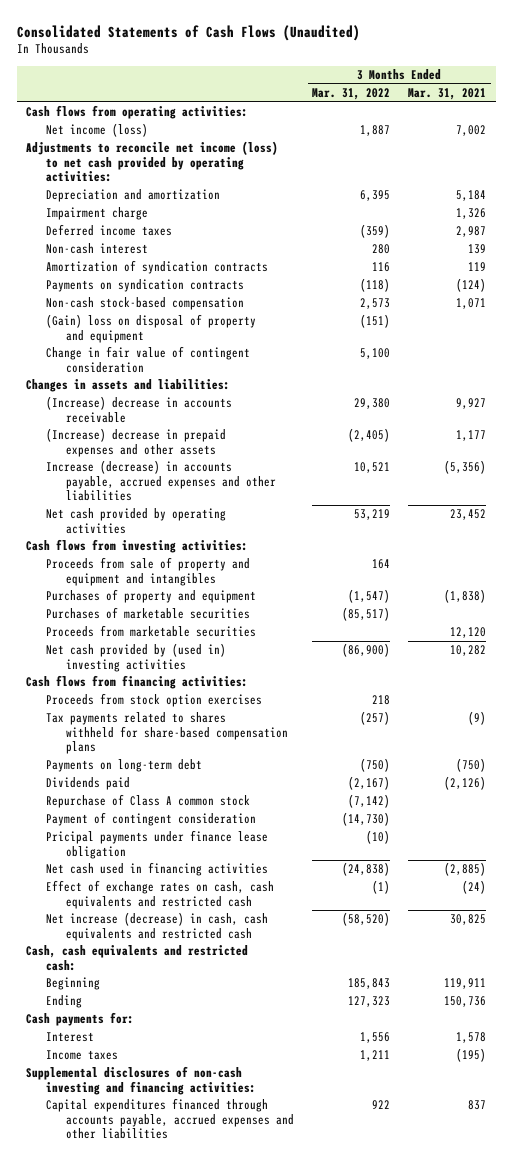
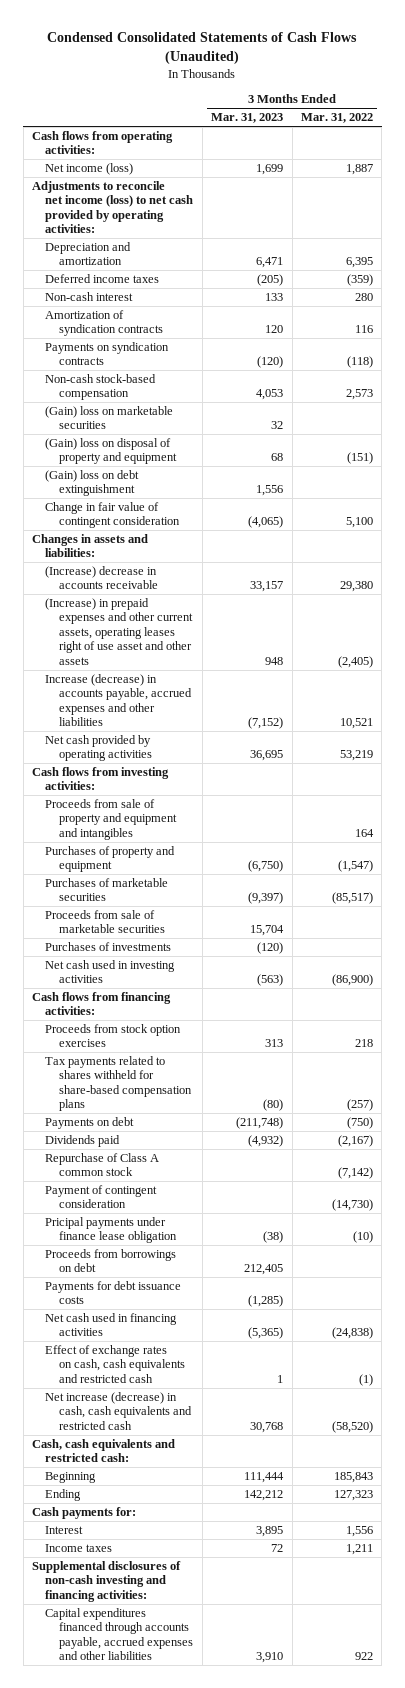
[16,24,360,41] Consolidated Statements of Cash Flows (Unaudited) -> [47,32,358,65] Condensed Consolidated Statements of Cash Flows (Unaudited)
[408,88,487,101] Mar. 31, 2021 -> none
none -> [211,113,284,124] Mar. 31, 2023
[46,207,149,221] Impairment charge -> none
none -> [45,405,174,430] (Gain) loss on marketable securities
none -> [45,469,140,497] (Gain) loss on debt extinguishment
[46,428,227,457] (Increase) decrease in prepaid expenses and other assets -> [45,597,193,665] (Increase) in prepaid expenses and other current assets, operating leases right of use asset and other assets
[46,625,257,638] Proceeds from marketable securities -> [45,909,165,934] Proceeds from sale of marketable securities
none -> [45,941,172,951] Purchases of investments
[46,643,227,672] Net cash provided by (used in) investing activities -> [45,959,176,984] Net cash used in investing activities
[46,759,203,773] Payments on long-term debt -> [45,1116,135,1129] Payments on debt
none -> [45,1248,177,1273] Proceeds from borrowings on debt
none -> [45,1280,182,1305] Payments for debt issuance costs

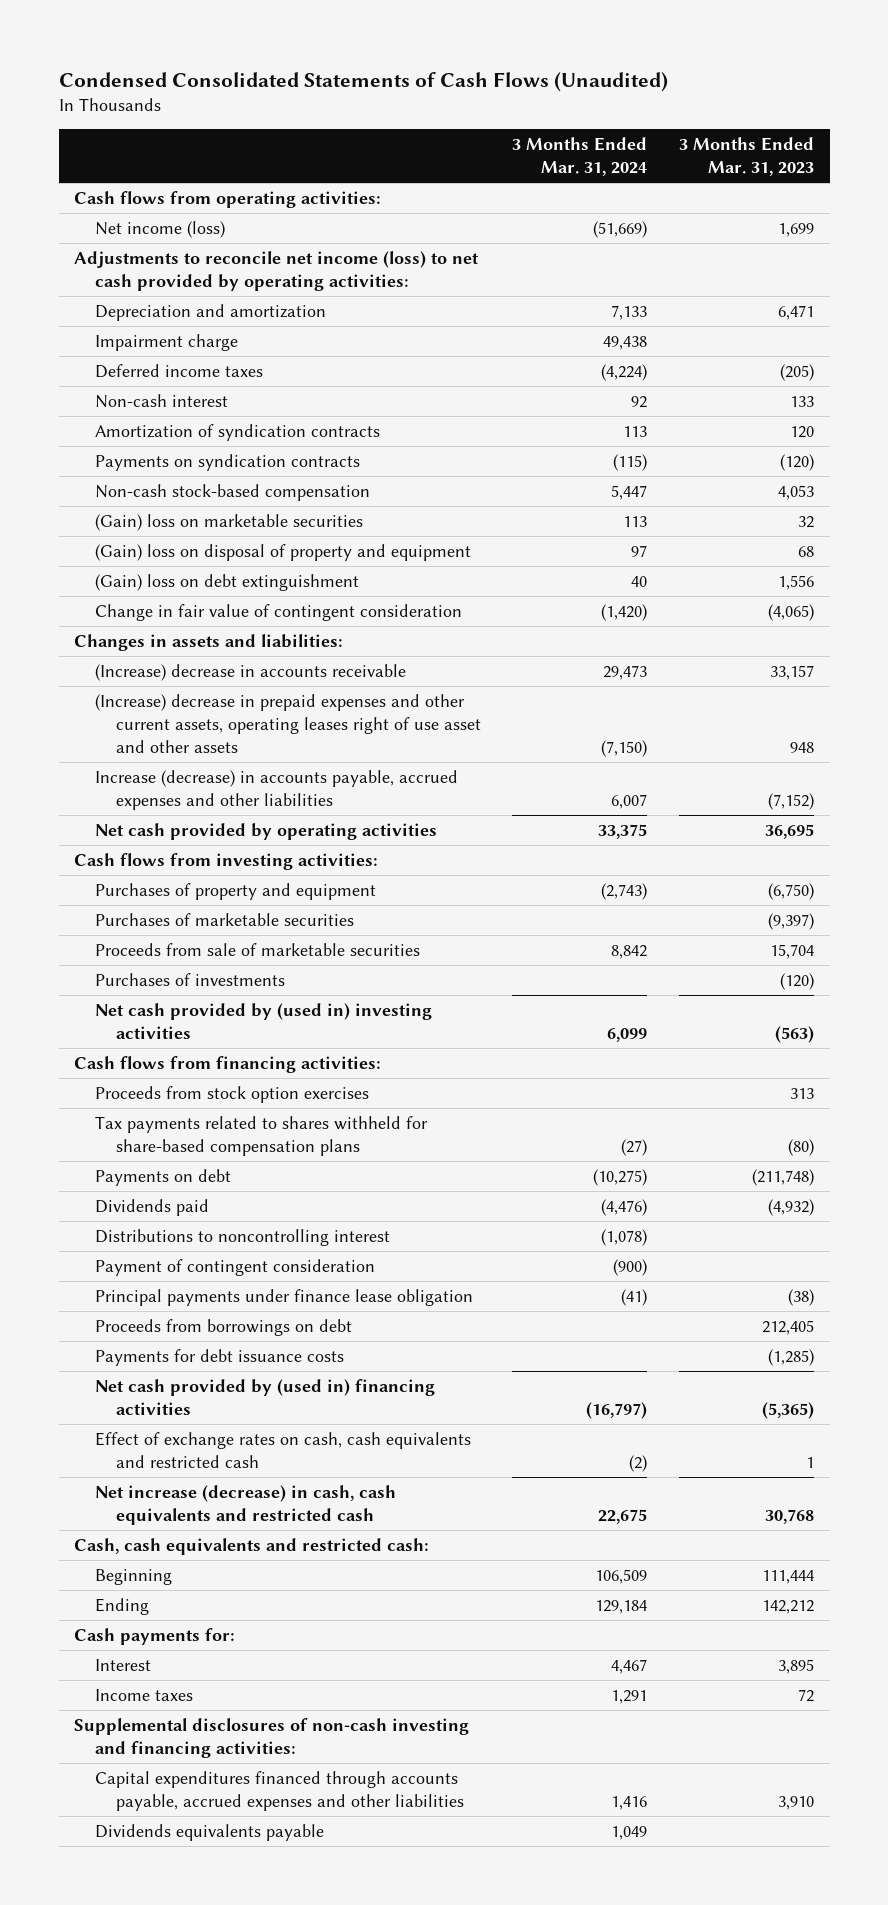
[300,113,373,124] Mar. 31, 2022 -> none
none -> [512,136,648,177] 3 Months Ended Mar. 31, 2024
none -> [95,333,239,351] Impairment charge
[45,597,193,665] (Increase) in prepaid expenses and other current assets, operating leases right of use asset and other assets -> [95,693,481,754] (Increase) decrease in prepaid expenses and other current assets, operating leases right of use asset and other assets
[45,798,177,840] Proceeds from sale of property and equipment and intangibles -> none
[45,959,176,984] Net cash used in investing activities -> [95,1002,433,1039] Net cash provided by (used in) investing activities
[45,1152,160,1177] Repurchase of Class A common stock -> none
none -> [95,1228,391,1246] Distributions to noncontrolling interest
[45,1216,177,1244] Pricipal payments under finance lease obligation -> [95,1288,474,1306] Principal payments under finance lease obligation
[45,1312,178,1337] Net cash used in financing activities -> [95,1378,436,1415] Net cash provided by (used in) financing activities
none -> [95,1823,325,1841] Dividends equivalents payable

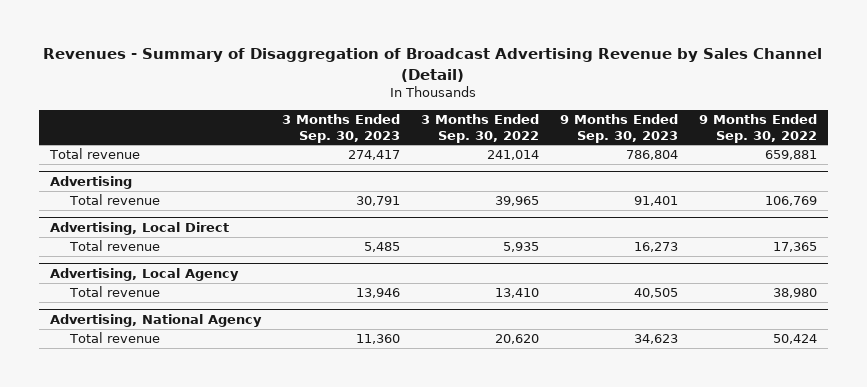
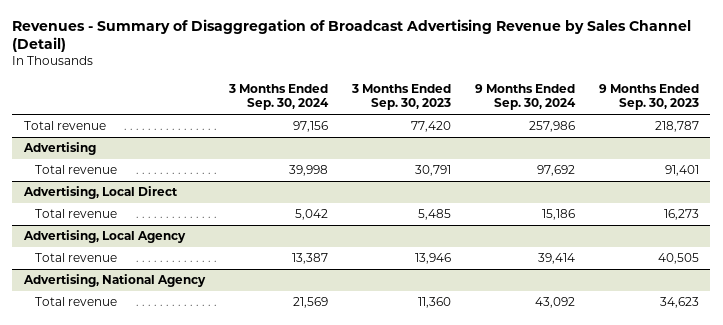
[420,114,539,143] 3 Months Ended Sep. 30, 2022 -> none
[699,114,818,143] 9 Months Ended Sep. 30, 2022 -> none
none -> [227,83,329,111] 3 Months Ended Sep. 30, 2024
none -> [474,83,576,111] 9 Months Ended Sep. 30, 2024
[347,150,400,161] 274,417 -> [410,121,451,133] 77,420
[626,150,679,161] 786,804 -> [654,121,699,133] 218,787

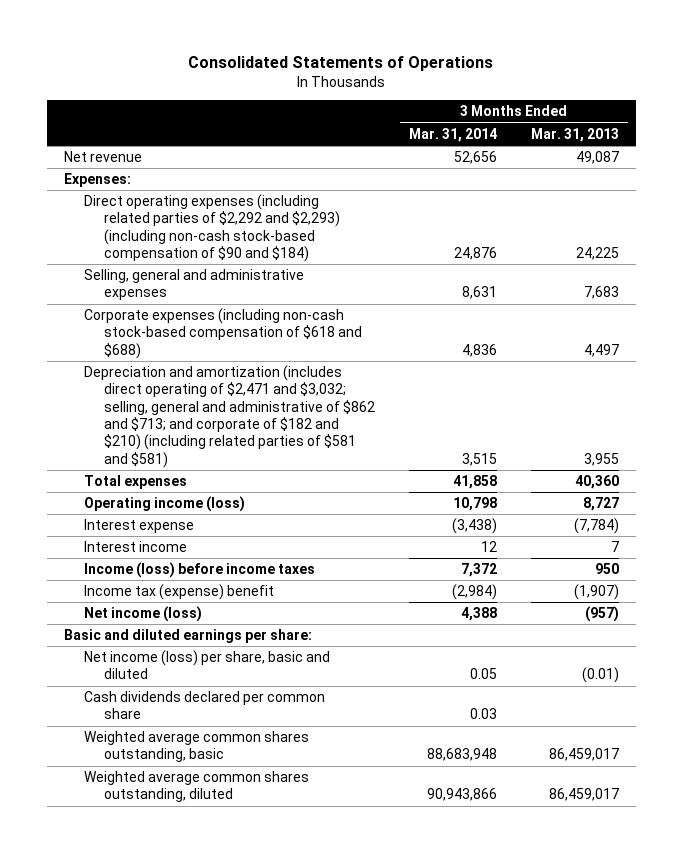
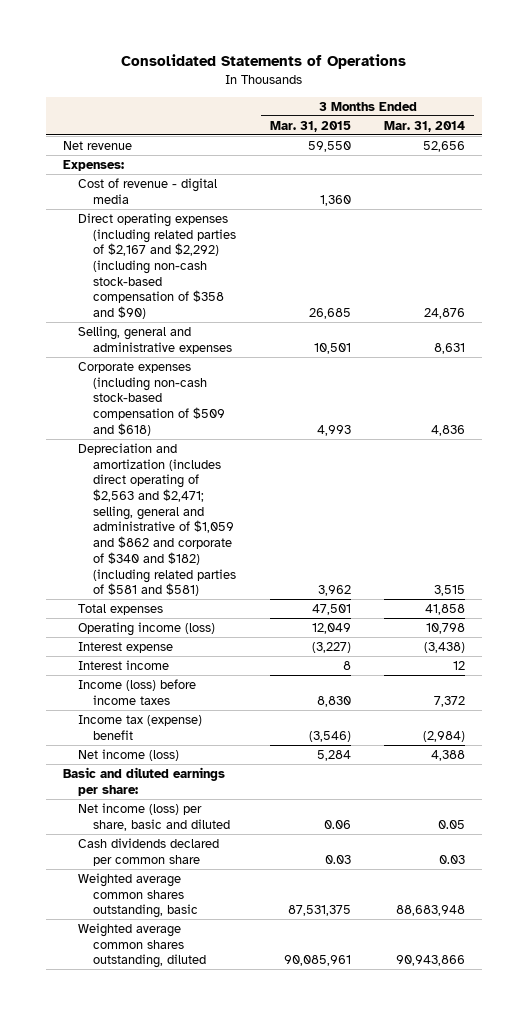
[530,127,619,142] Mar. 31, 2013 -> none
none -> [269,120,351,132] Mar. 31, 2015
none -> [77,177,217,204] Cost of revenue - digital media
[83,194,340,263] Direct operating expenses (including related parties of $2,292 and $2,293) (including non-cash stock-based compensation of $90 and $184) -> [77,212,237,320] Direct operating expenses (including related parties of $2,167 and $2,292) (including non-cash stock-based compensation of $358 and $90)
[83,308,362,359] Corporate expenses (including non-cash stock-based compensation of $618 and $688) -> [77,361,226,436] Corporate expenses (including non-cash stock-based compensation of $509 and $618)
[83,365,375,468] Depreciation and amortization (includes direct operating of $2,471 and $3,032; selling, general and administrative of $862 and $713; and corporate of $182 and $210) (including related parties of $581 and $581) -> [77,442,237,597] Depreciation and amortization (includes direct operating of $2,563 and $2,471; selling, general and administrative of $1,059 and $862 and corporate of $340 and $182) (including related parties of $581 and $581)

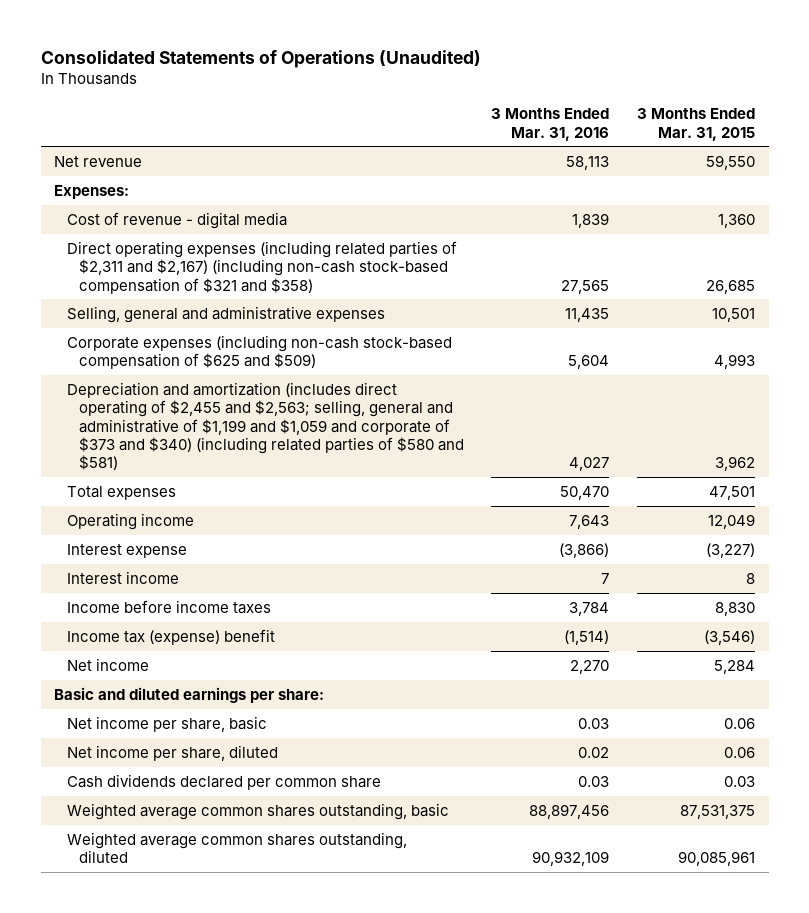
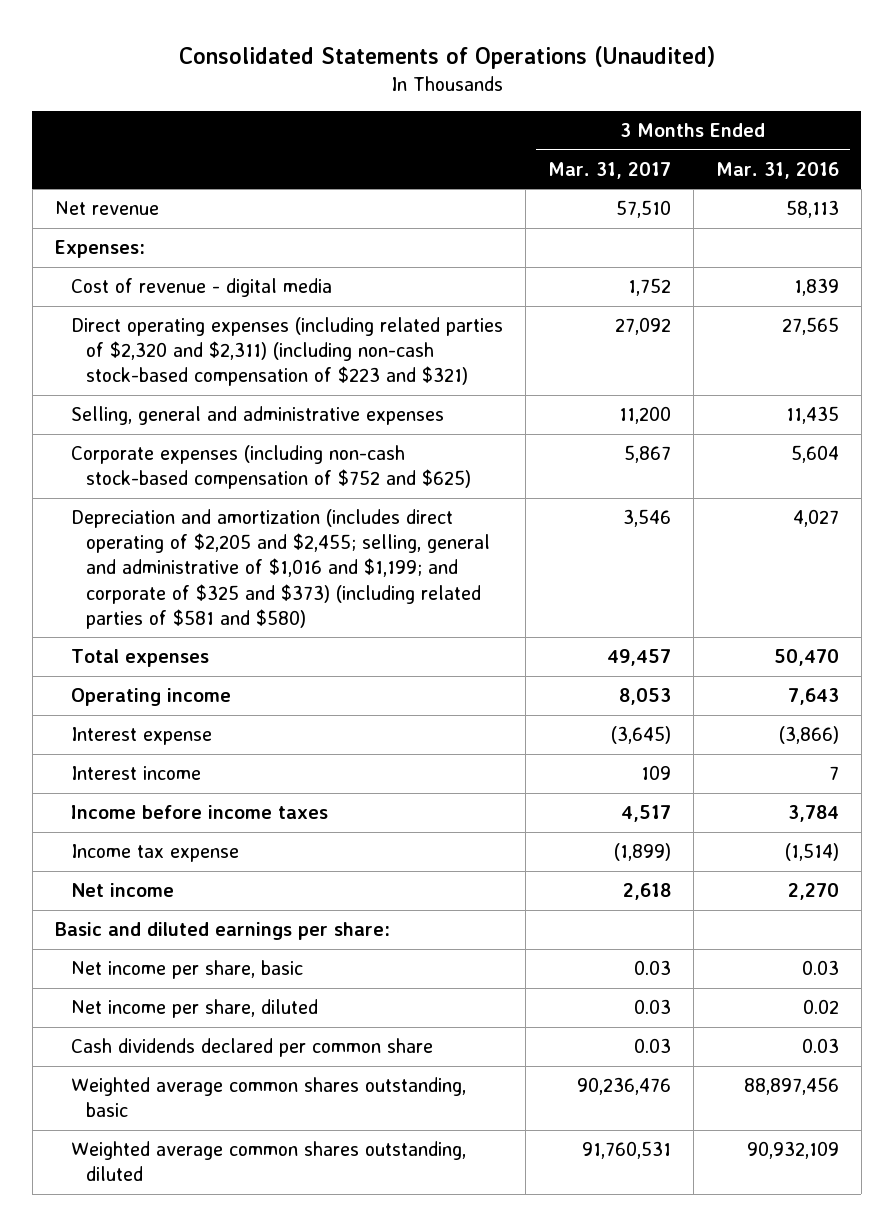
[636,108,755,141] 3 Months Ended Mar. 31, 2015 -> none
none -> [547,161,671,179] Mar. 31, 2017
[66,240,457,294] Direct operating expenses (including related parties of $2,311 and $2,167) (including non-cash stock-based compensation of $321 and $358) -> [70,317,503,387] Direct operating expenses (including related parties of $2,320 and $2,311) (including non-cash stock-based compensation of $223 and $321)
[66,334,452,370] Corporate expenses (including non-cash stock-based compensation of $625 and $509) -> [70,445,472,490] Corporate expenses (including non-cash stock-based compensation of $752 and $625)
[66,381,464,471] Depreciation and amortization (includes direct operating of $2,455 and $2,563; selling, general and administrative of $1,199 and $1,059 and corporate of $373 and $340) (including related parties of $580 and $581) -> [70,509,491,629] Depreciation and amortization (includes direct operating of $2,205 and $2,455; selling, general and administrative of $1,016 and $1,199; and corporate of $325 and $373) (including related parties of $581 and $580)
[66,628,275,645] Income tax (expense) benefit -> [70,844,239,863] Income tax expense

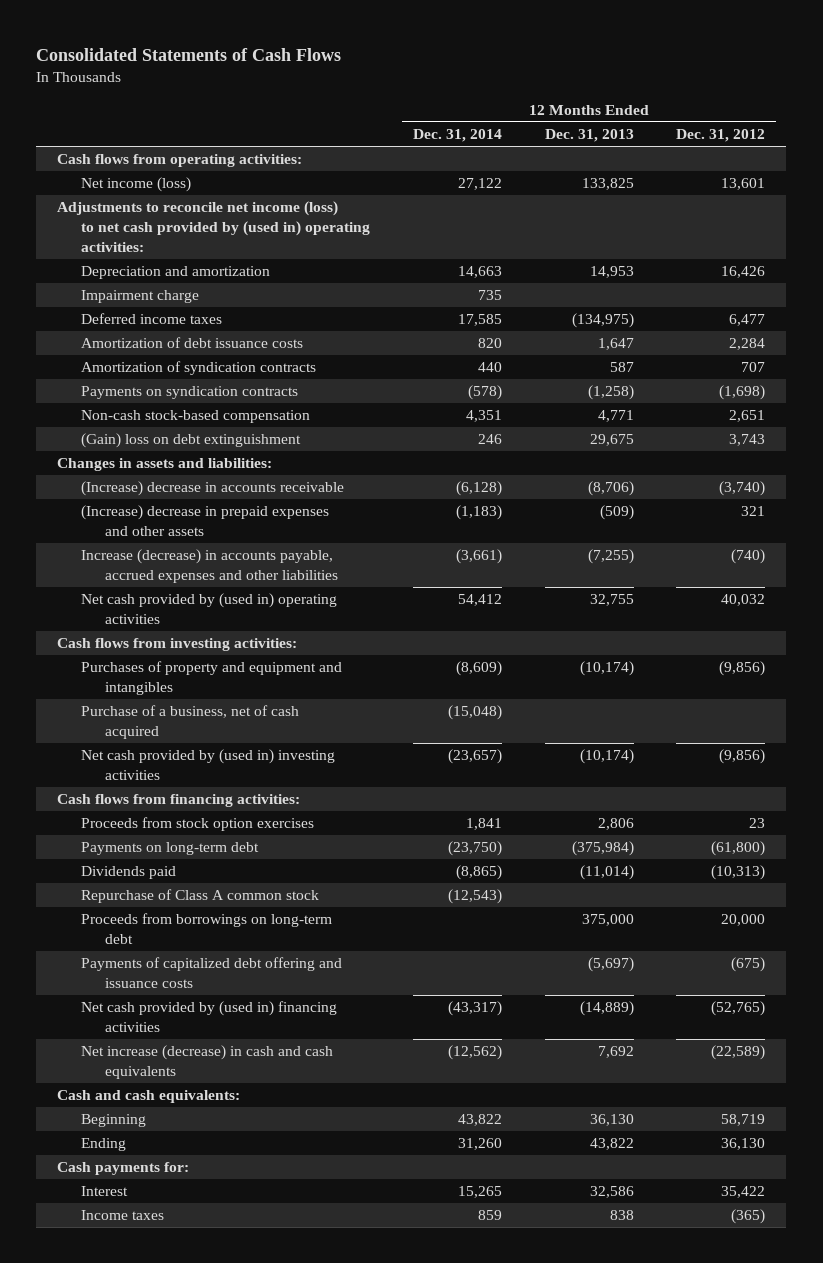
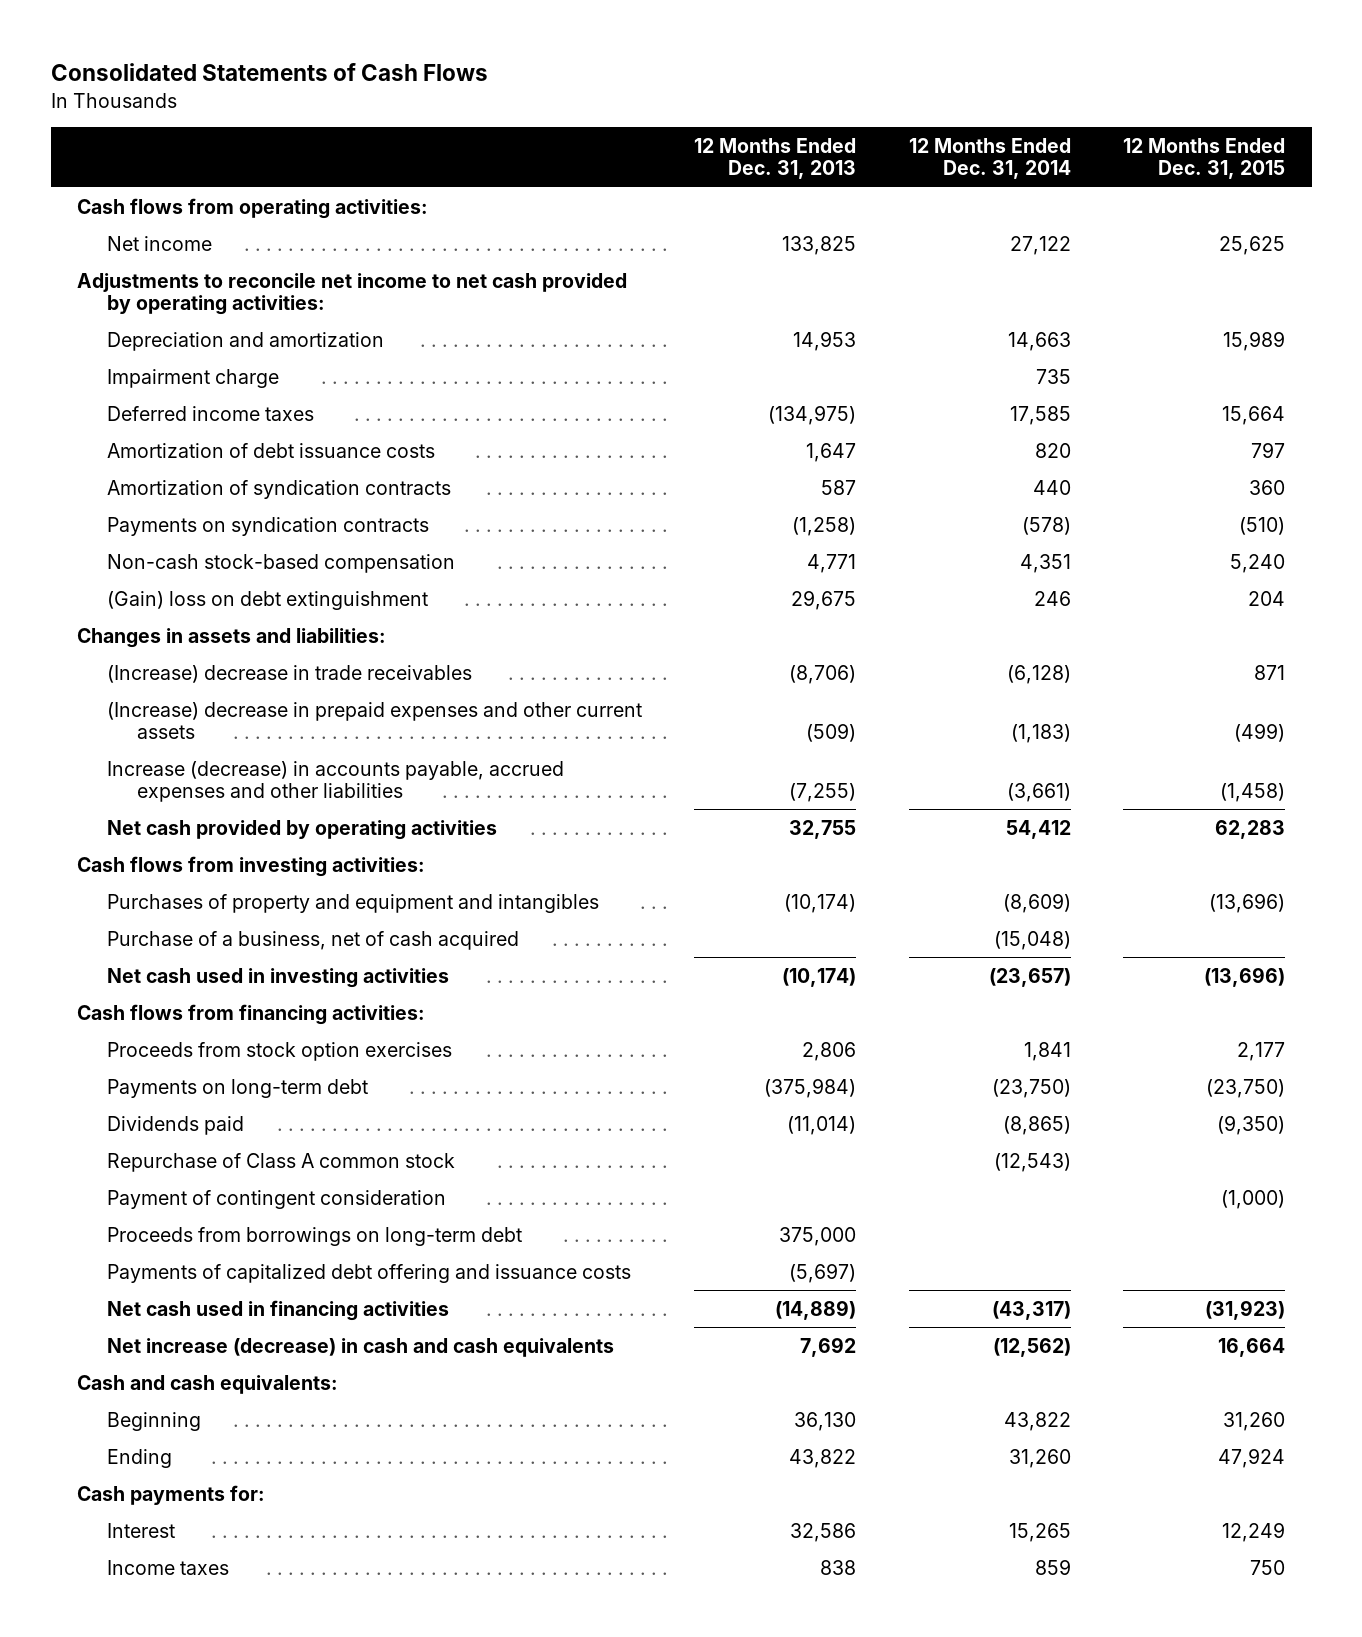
[676,129,766,143] Dec. 31, 2012 -> none
none -> [1123,137,1286,180] 12 Months Ended Dec. 31, 2015
[81,177,192,193] Net income (loss) -> [106,235,212,251] Net income
[57,201,371,253] Adjustments to reconcile net income (loss) to net cash provided by (used in) operating activities: -> [76,272,627,316] Adjustments to reconcile net income to net cash provided by operating activities:
[81,481,345,497] (Increase) decrease in accounts receivable -> [106,664,472,683] (Increase) decrease in trade receivables
[81,505,330,537] (Increase) decrease in prepaid expenses and other assets -> [106,701,642,740] (Increase) decrease in prepaid expenses and other current assets
[81,593,338,625] Net cash provided by (used in) operating activities -> [106,819,497,840] Net cash provided by operating activities
[81,749,336,781] Net cash provided by (used in) investing activities -> [106,967,449,988] Net cash used in investing activities
none -> [106,1189,446,1209] Payment of contingent consideration
[81,1001,338,1033] Net cash provided by (used in) financing activities -> [106,1299,449,1321] Net cash used in financing activities

